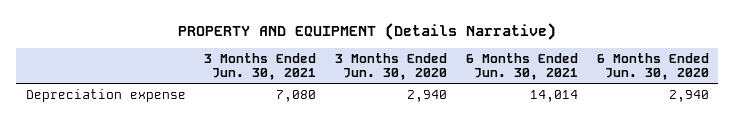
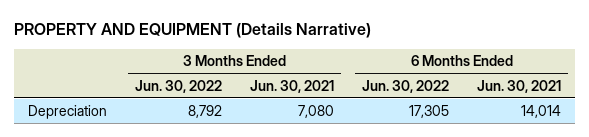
[335,52,448,81] 3 Months Ended Jun. 30, 2020 -> none
[596,52,709,81] 6 Months Ended Jun. 30, 2020 -> none
none -> [135,79,223,93] Jun. 30, 2022
none -> [362,79,450,93] Jun. 30, 2022
[25,88,186,102] Depreciation expense -> [27,105,107,120] Depreciation

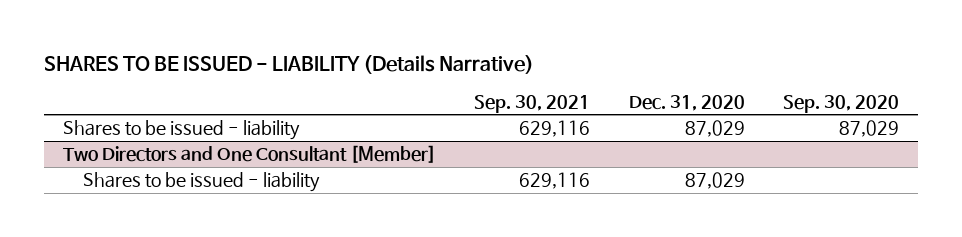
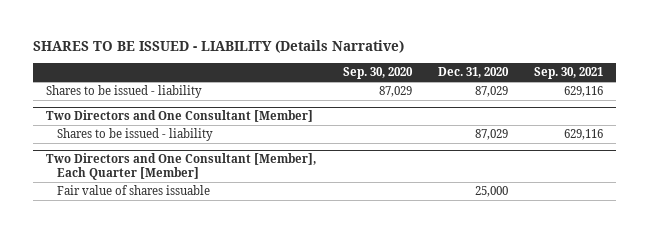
none -> [46,153,317,181] Two Directors and One Consultant [Member], Each Quarter [Member]
none -> [57,185,211,196] Fair value of shares issuable

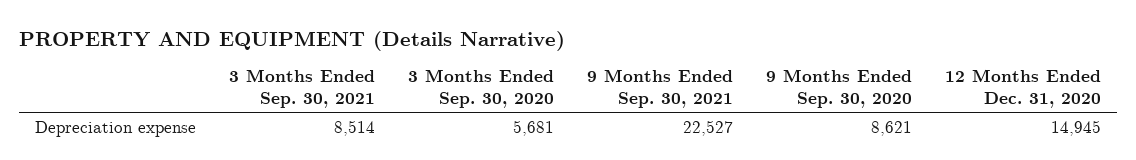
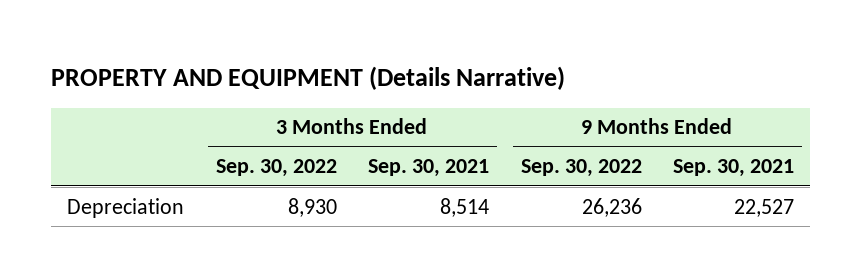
[408,69,555,109] 3 Months Ended Sep. 30, 2020 -> none
[766,69,913,109] 9 Months Ended Sep. 30, 2020 -> none
[945,69,1102,109] 12 Months Ended Dec. 31, 2020 -> none
none -> [215,159,337,178] Sep. 30, 2022
none -> [520,159,642,178] Sep. 30, 2022
[35,120,197,137] Depreciation expense -> [67,197,185,218] Depreciation

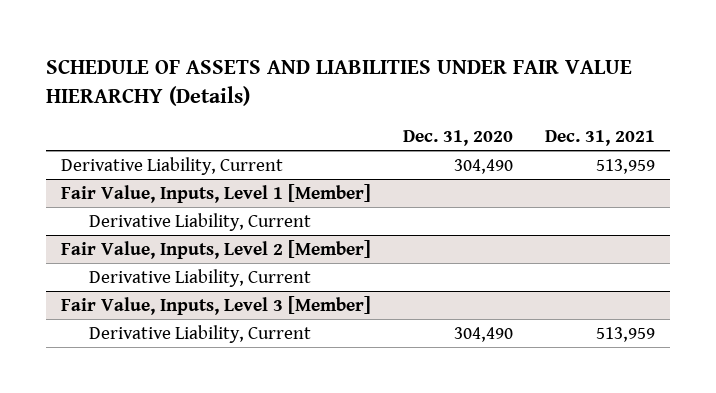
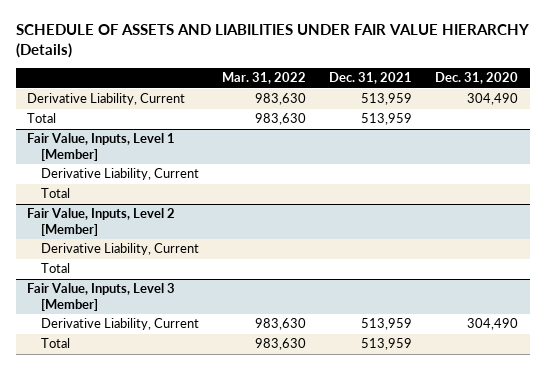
none -> [221,72,306,85] Mar. 31, 2022
none -> [27,113,57,124] Total
none -> [40,188,70,199] Total
none -> [40,263,70,274] Total
none -> [40,338,70,349] Total

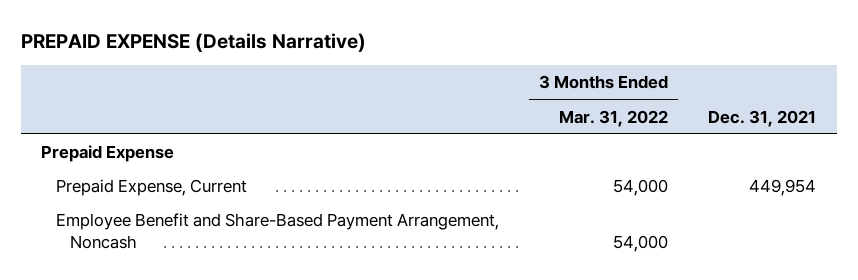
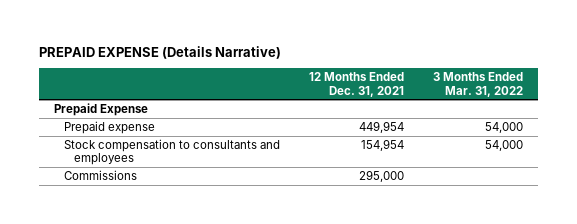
[708,109,817,127] Dec. 31, 2021 -> none
none -> [309,72,405,97] 12 Months Ended Dec. 31, 2021
[55,179,247,197] Prepaid Expense, Current -> [64,121,156,135] Prepaid expense
[55,213,499,250] Employee Benefit and Share-Based Payment Arrangement, Noncash -> [64,139,281,166] Stock compensation to consultants and employees
none -> [64,170,138,181] Commissions

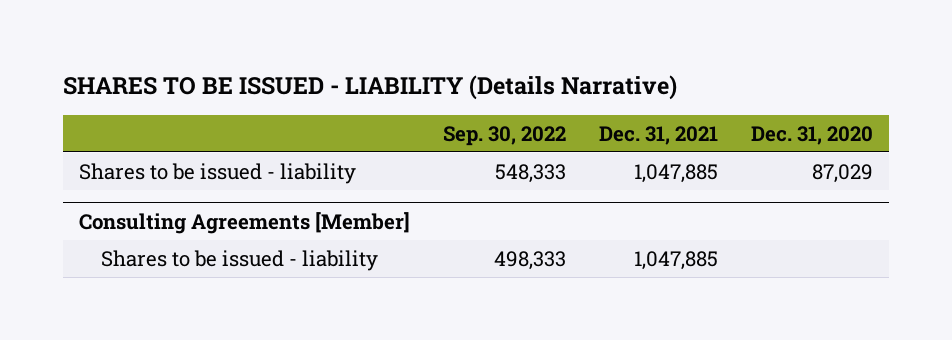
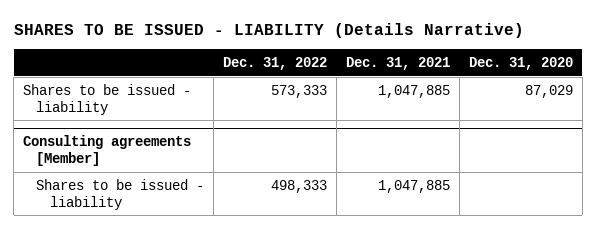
[442,125,566,146] Sep. 30, 2022 -> none
none -> [223,56,328,70] Dec. 31, 2022
[79,211,411,234] Consulting Agreements [Member] -> [23,135,192,166] Consulting agreements [Member]

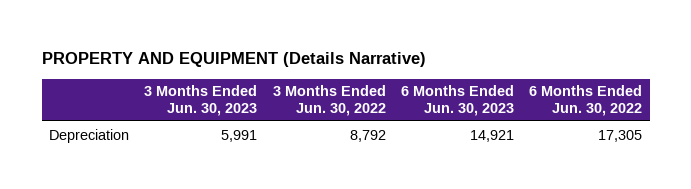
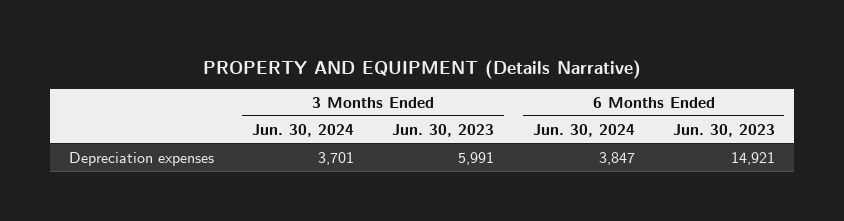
[272,85,386,117] 3 Months Ended Jun. 30, 2022 -> none
[529,85,643,117] 6 Months Ended Jun. 30, 2022 -> none
none -> [251,123,354,137] Jun. 30, 2024
none -> [532,123,635,137] Jun. 30, 2024
[49,128,130,143] Depreciation -> [68,151,214,166] Depreciation expenses

